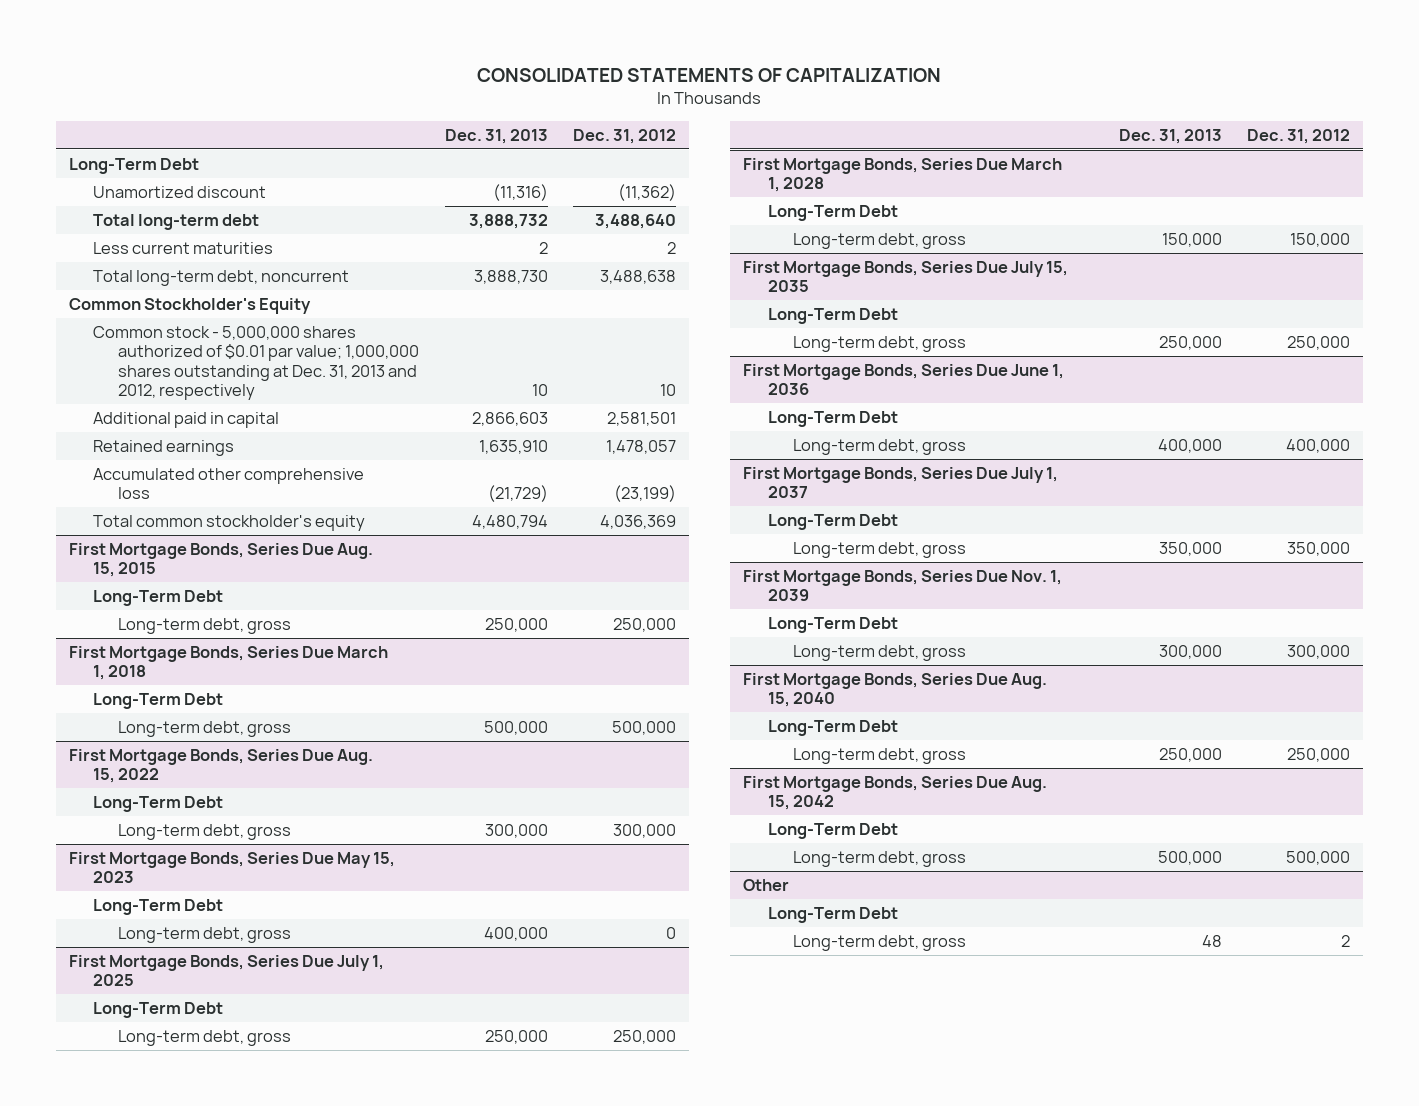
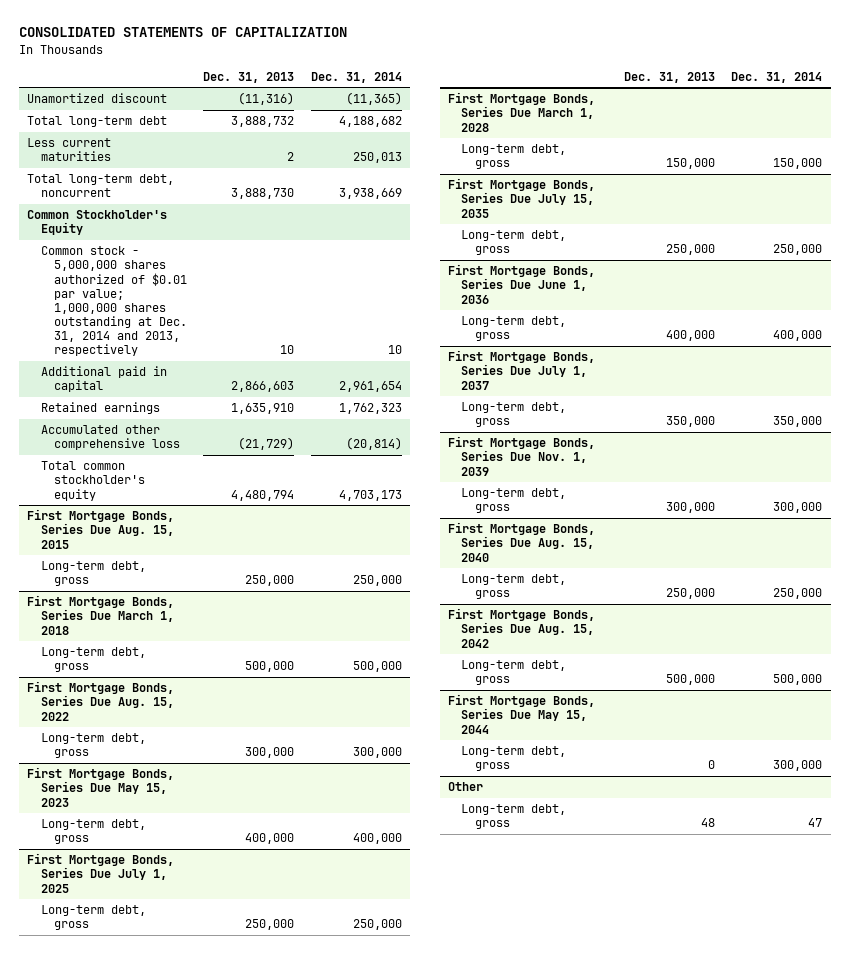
[573,128,677,144] Dec. 31, 2012 -> none
none -> [310,71,402,83] Dec. 31, 2014
[68,158,199,175] Long-Term Debt -> none
[93,326,420,400] Common stock - 5,000,000 shares authorized of $0.01 par value; 1,000,000 shares outstanding at Dec. 31, 2013 and 2012, respectively -> [40,246,187,357] Common stock - 5,000,000 shares authorized of $0.01 par value; 1,000,000 shares outstanding at Dec. 31, 2014 and 2013, respectively
[93,590,224,607] Long-Term Debt -> none
[93,693,224,710] Long-Term Debt -> none
[93,796,224,813] Long-Term Debt -> none
[93,899,224,916] Long-Term Debt -> none
[93,1002,224,1019] Long-Term Debt -> none
[767,205,898,222] Long-Term Debt -> none
[767,308,898,325] Long-Term Debt -> none
[767,411,898,428] Long-Term Debt -> none
[767,514,898,531] Long-Term Debt -> none
[767,617,898,634] Long-Term Debt -> none
[767,720,898,737] Long-Term Debt -> none
[767,823,898,840] Long-Term Debt -> none
none -> [447,694,595,734] First Mortgage Bonds, Series Due May 15, 2044
none -> [461,746,567,772] Long-term debt, gross
[767,907,898,924] Long-Term Debt -> none

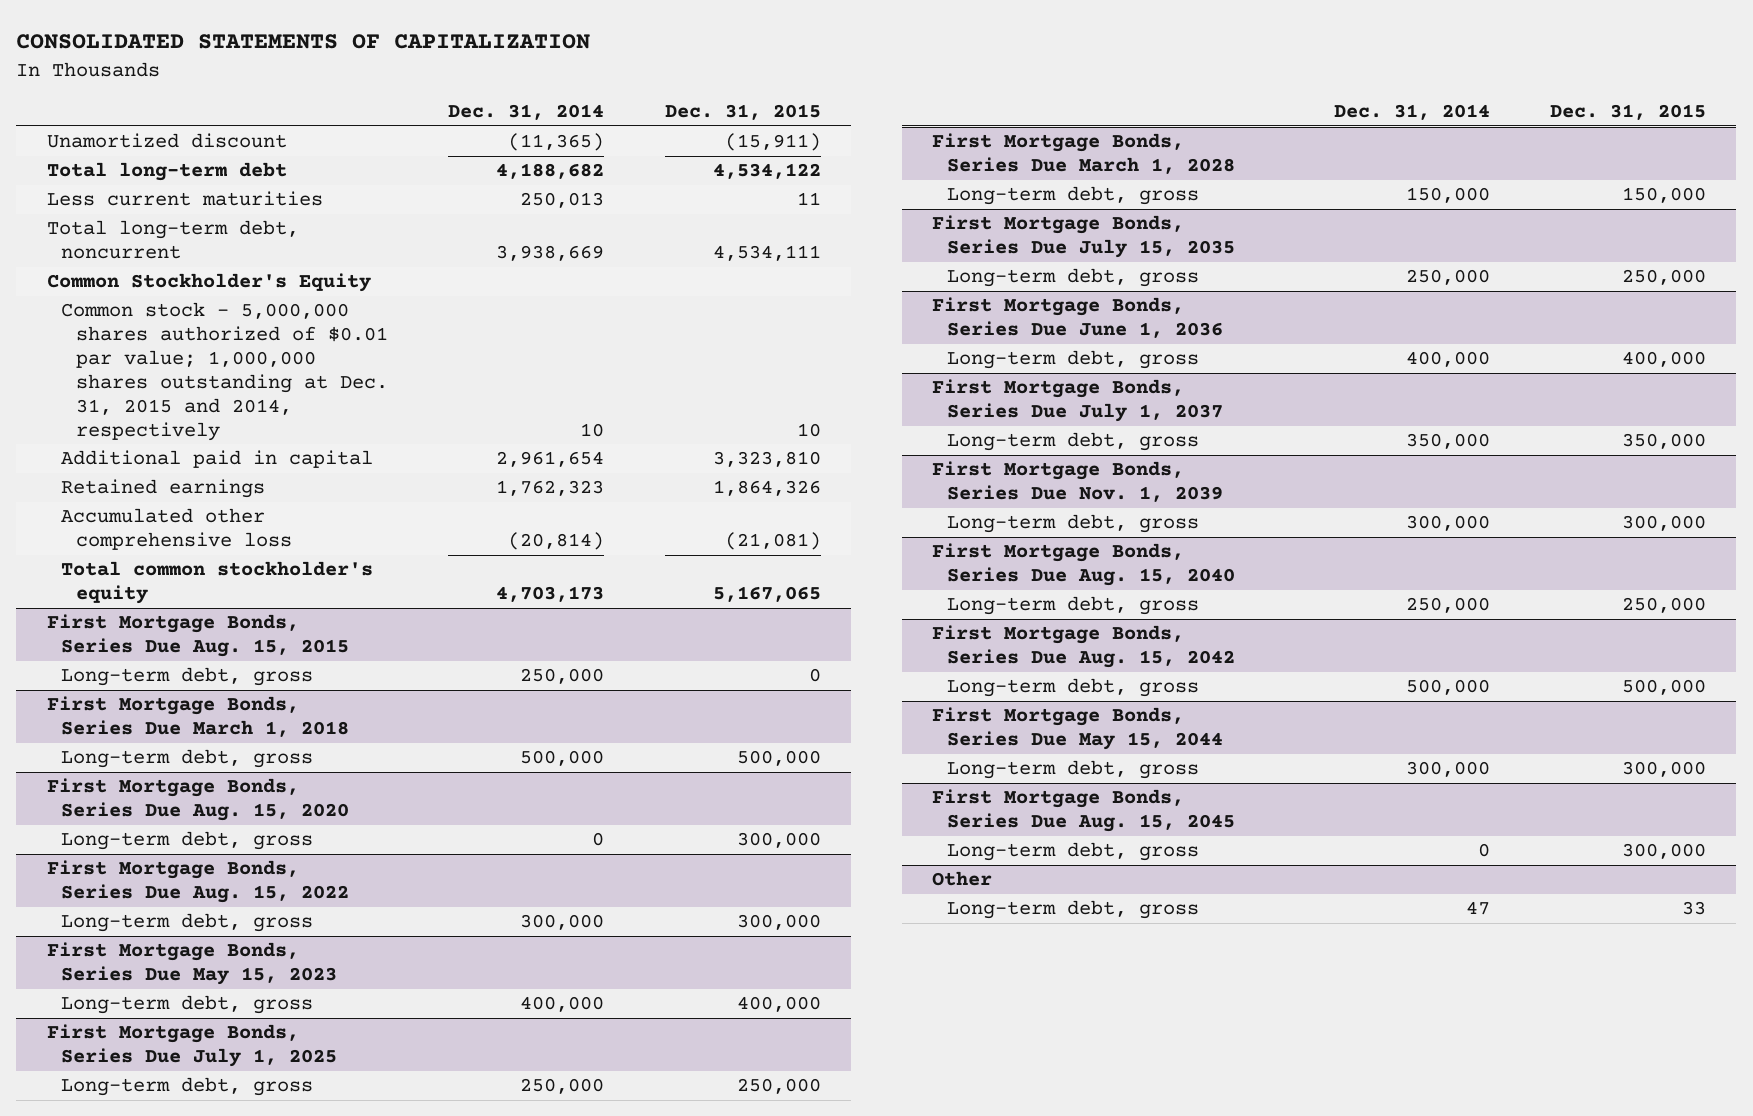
[203,71,295,83] Dec. 31, 2013 -> none
none -> [664,103,821,120] Dec. 31, 2015
[40,246,187,357] Common stock - 5,000,000 shares authorized of $0.01 par value; 1,000,000 shares outstanding at Dec. 31, 2014 and 2013, respectively -> [61,302,388,441] Common stock - 5,000,000 shares authorized of $0.01 par value; 1,000,000 shares outstanding at Dec. 31, 2015 and 2014, respectively
none -> [46,778,350,822] First Mortgage Bonds, Series Due Aug. 15, 2020
none -> [61,831,314,851] Long-term debt, gross
none -> [932,789,1235,833] First Mortgage Bonds, Series Due Aug. 15, 2045
none -> [946,842,1199,862] Long-term debt, gross

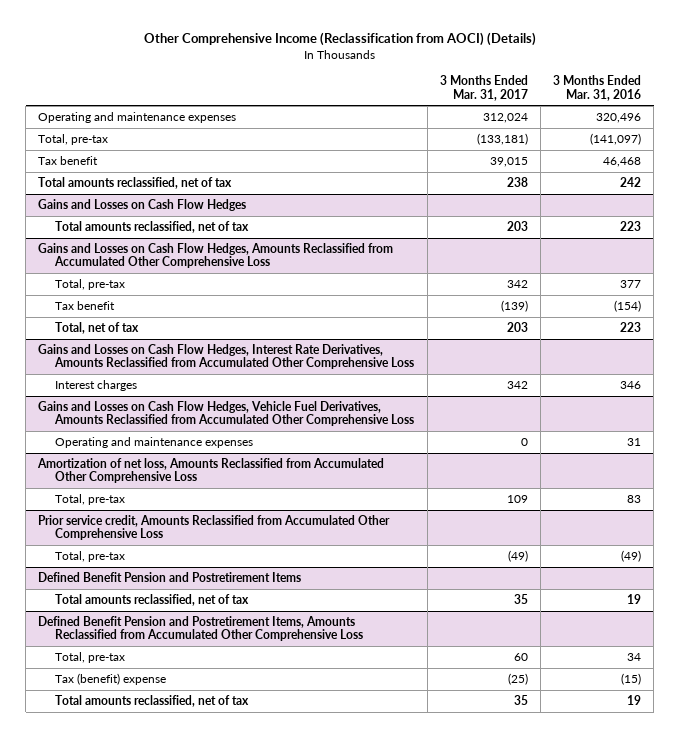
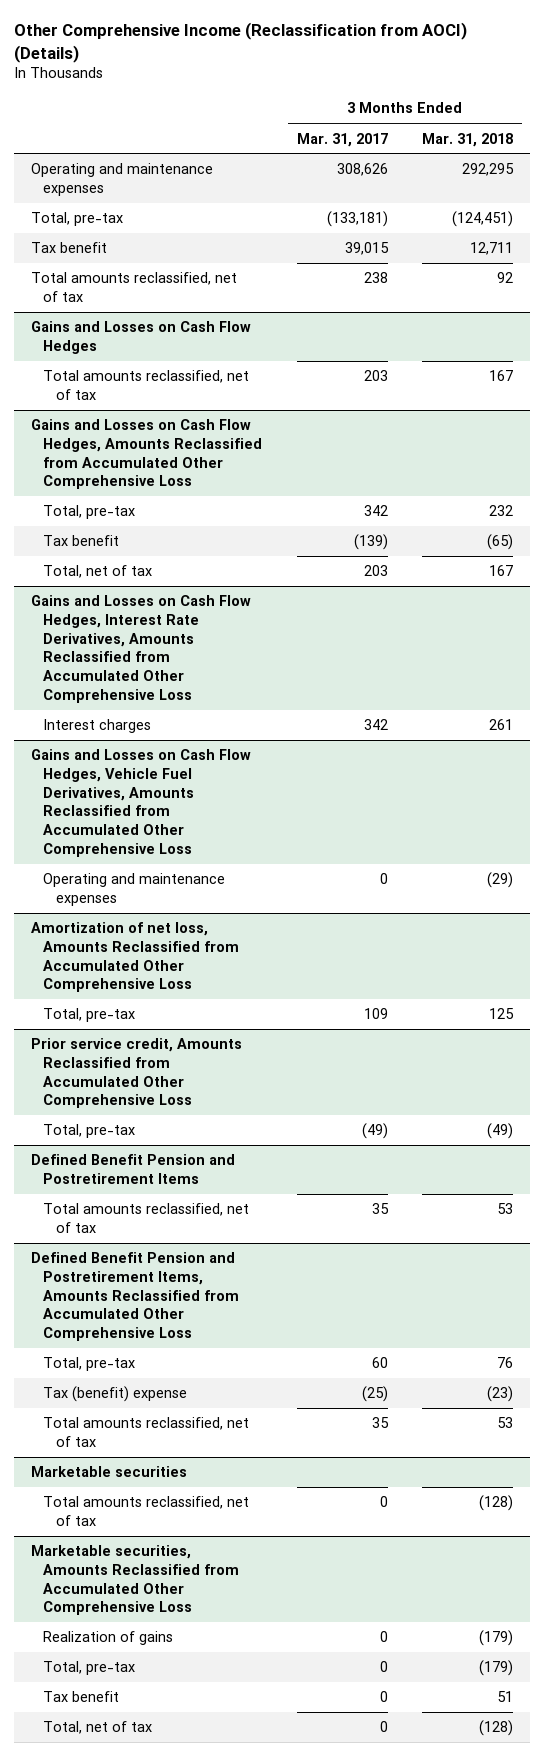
[553,75,642,101] 3 Months Ended Mar. 31, 2016 -> none
none -> [422,132,514,147] Mar. 31, 2018
[482,113,528,124] 312,024 -> [336,163,388,177] 308,626
none -> [30,1466,187,1478] Marketable securities
none -> [43,1496,250,1526] Total amounts reclassified, net of tax
none -> [30,1545,240,1616] Marketable securities, Amounts Reclassified from Accumulated Other Comprehensive Loss
none -> [43,1631,174,1646] Realization of gains
none -> [43,1661,136,1676] Total, pre-tax
none -> [43,1691,120,1703] Tax benefit
none -> [43,1721,153,1735] Total, net of tax

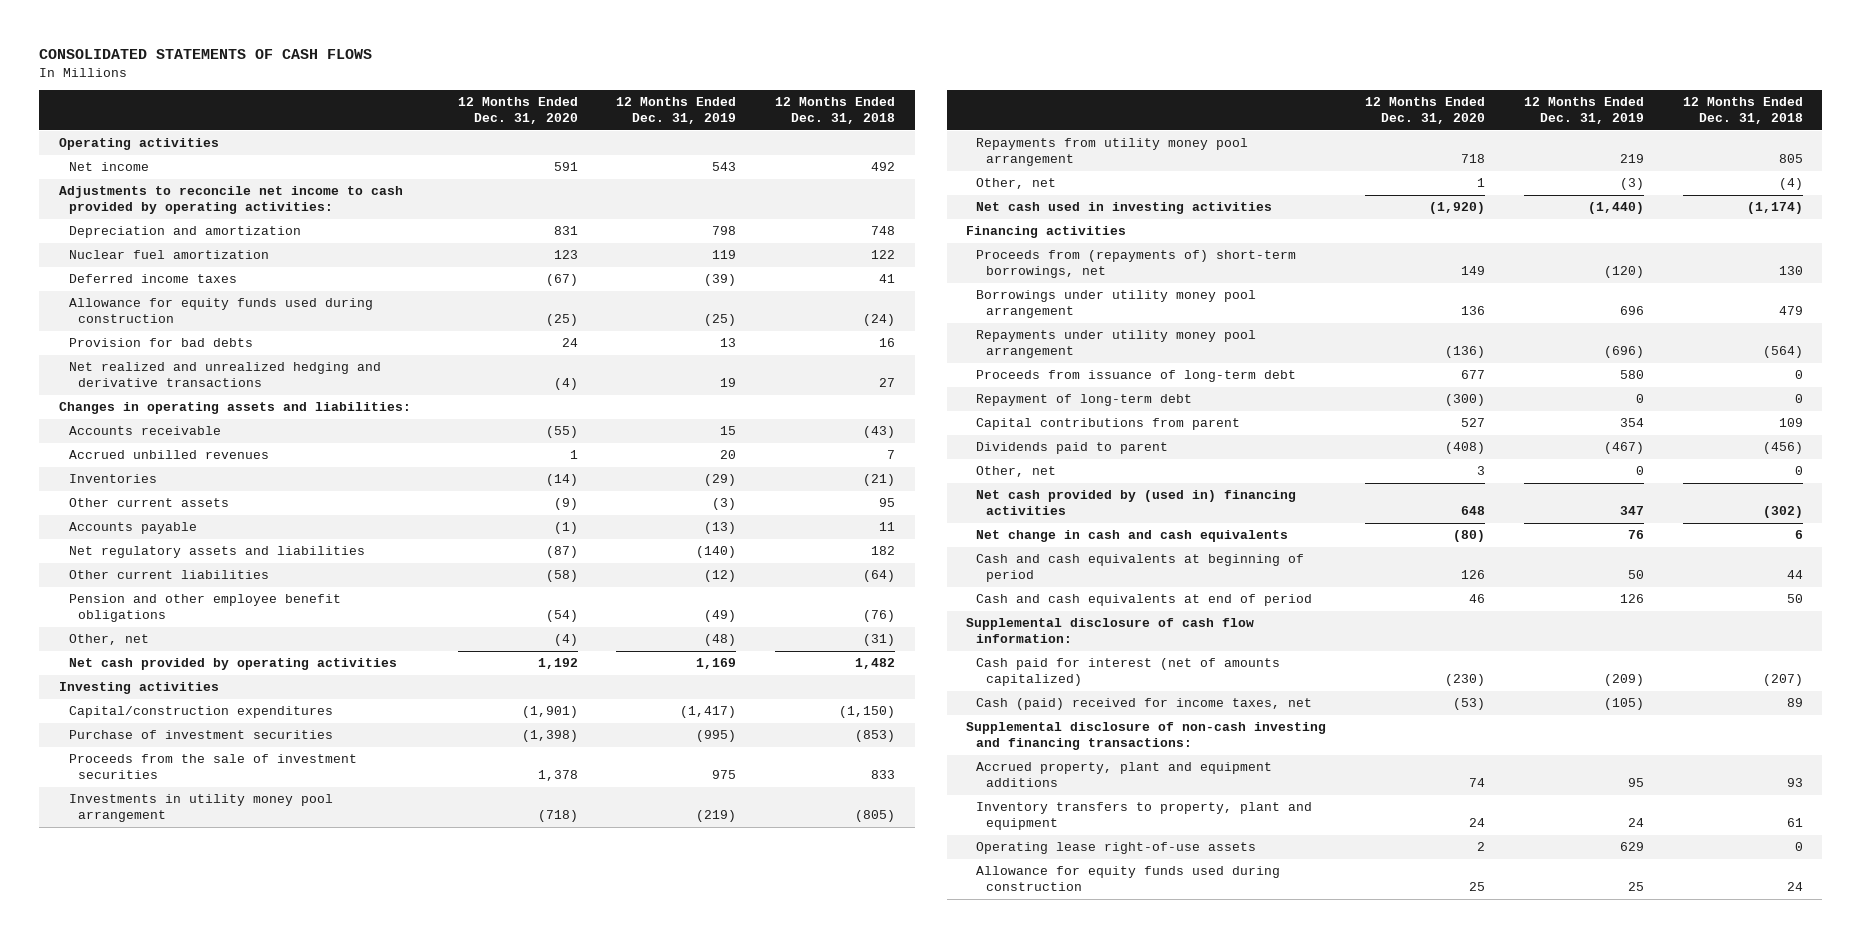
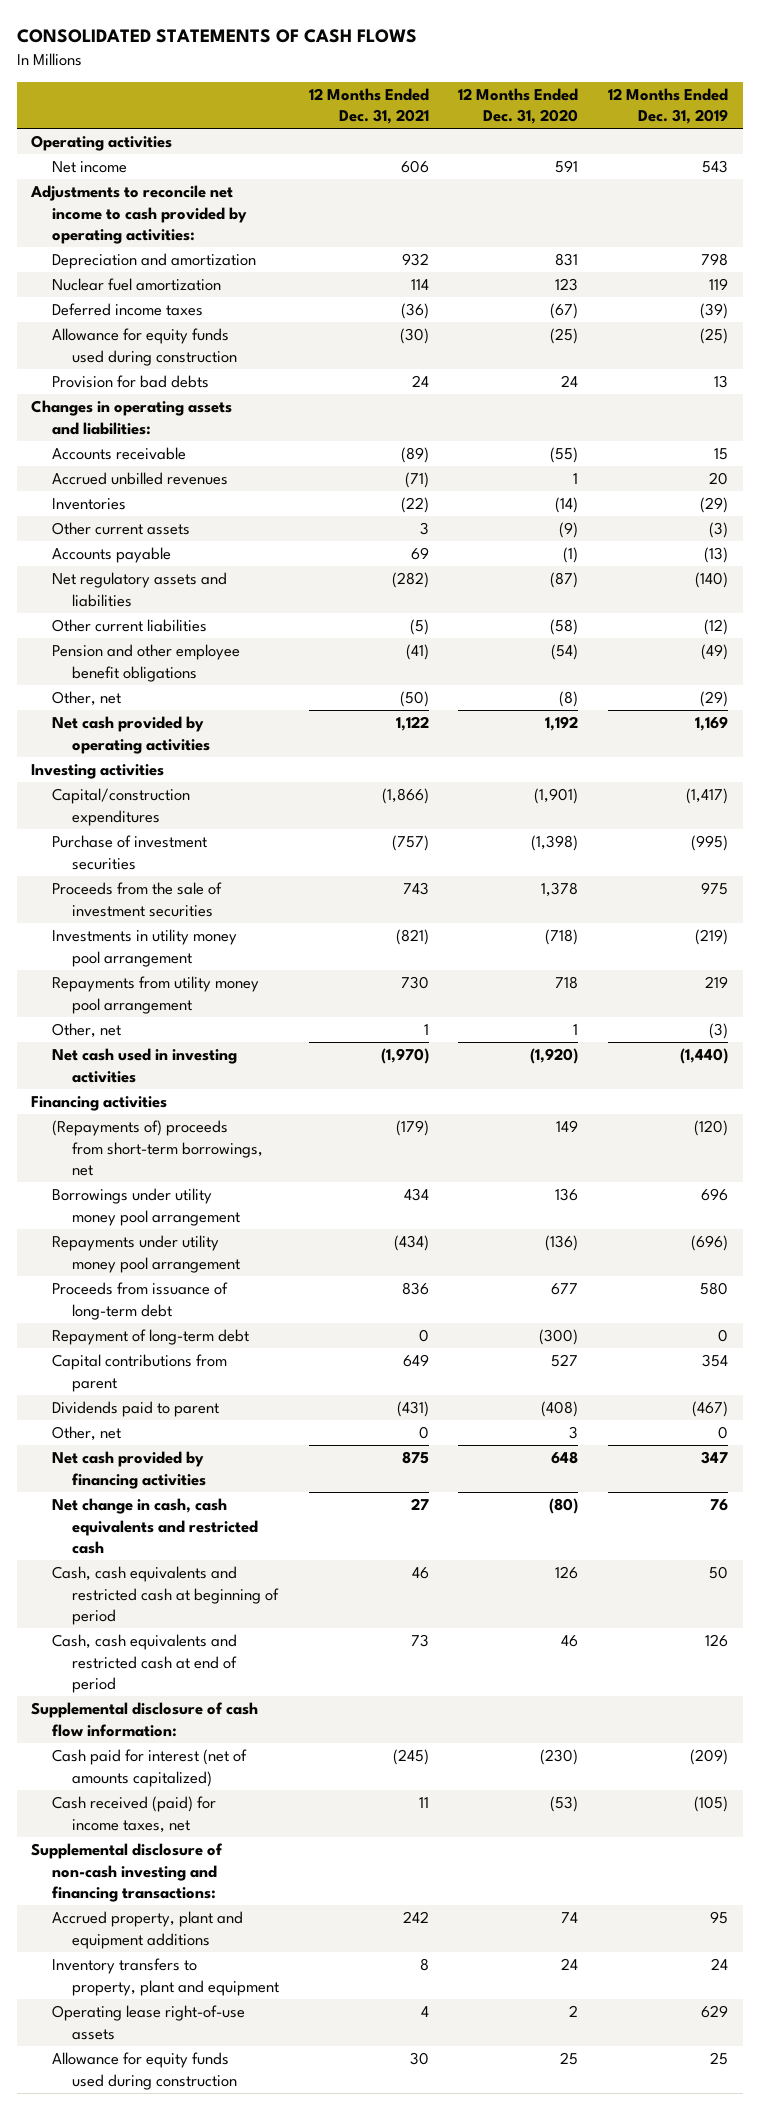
[775,97,896,124] 12 Months Ended Dec. 31, 2018 -> none
none -> [308,87,429,125] 12 Months Ended Dec. 31, 2021
[68,362,381,388] Net realized and unrealized hedging and derivative transactions -> none
[553,634,578,647] (4) -> [559,691,579,708] (8)
[704,634,737,647] (48) -> [699,691,728,708] (29)
[976,250,1297,279] Proceeds from (repayments of) short-term borrowings, net -> [51,1120,264,1176] (Repayments of) proceeds from short-term borrowings, net
[976,490,1297,516] Net cash provided by (used in) financing activities -> [51,1451,207,1489] Net cash provided by financing activities
[976,530,1289,543] Net change in cash and cash equivalents -> [51,1498,259,1554] Net change in cash, cash equivalents and restricted cash
[976,554,1305,583] Cash and cash equivalents at beginning of period -> [51,1566,280,1625] Cash, cash equivalents and restricted cash at beginning of period
[976,594,1313,607] Cash and cash equivalents at end of period -> [51,1634,238,1693] Cash, cash equivalents and restricted cash at end of period
[976,698,1313,711] Cash (paid) received for income taxes, net -> [51,1796,216,1833] Cash received (paid) for income taxes, net

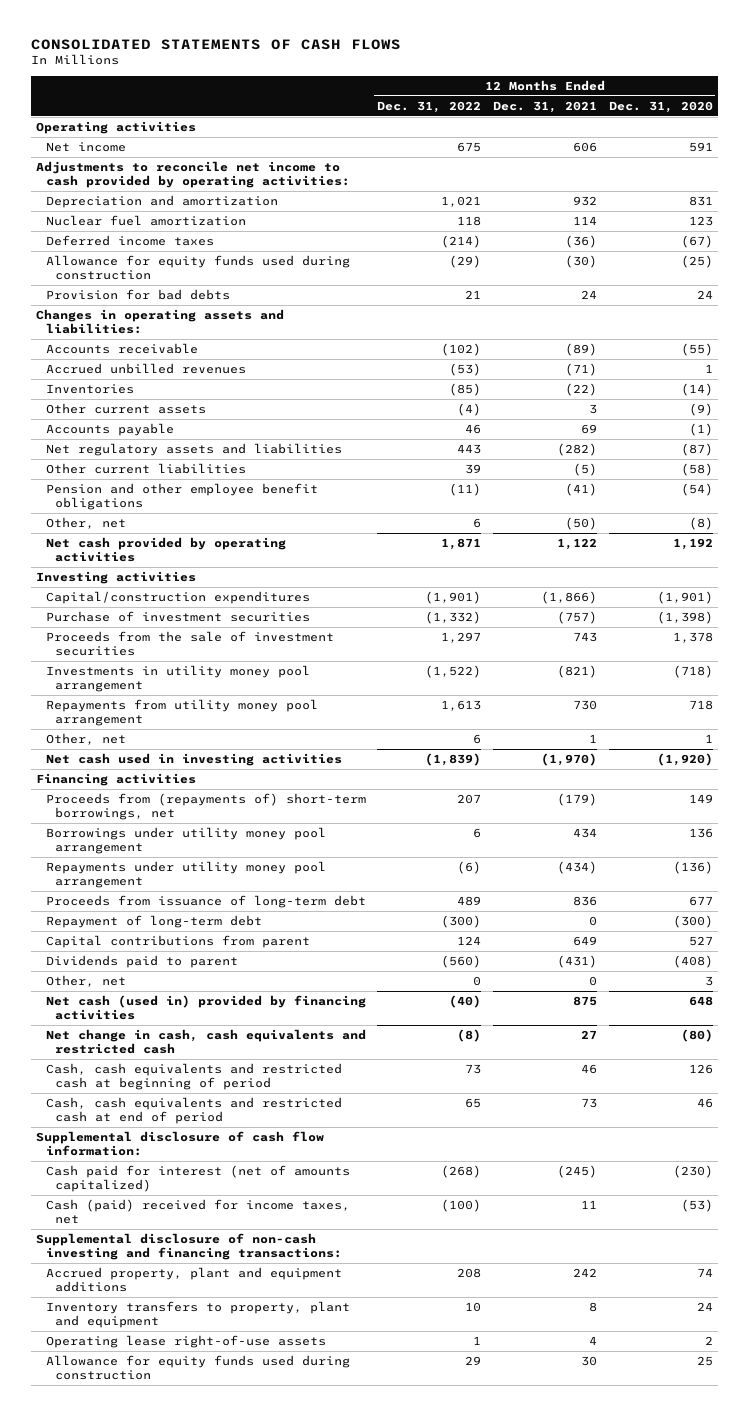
[607,87,728,125] 12 Months Ended Dec. 31, 2019 -> none
none -> [377,100,482,113] Dec. 31, 2022
[51,1120,264,1176] (Repayments of) proceeds from short-term borrowings, net -> [45,792,366,820] Proceeds from (repayments of) short-term borrowings, net
[51,1451,207,1489] Net cash provided by financing activities -> [45,994,366,1020] Net cash (used in) provided by financing activities
[51,1796,216,1833] Cash received (paid) for income taxes, net -> [45,1198,350,1224] Cash (paid) received for income taxes, net

